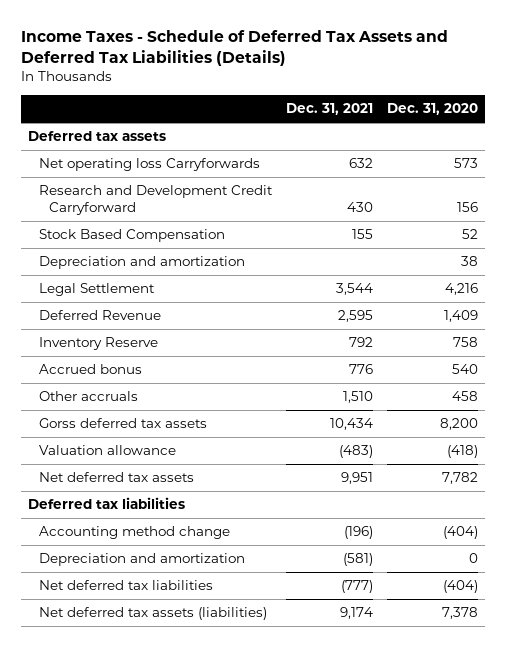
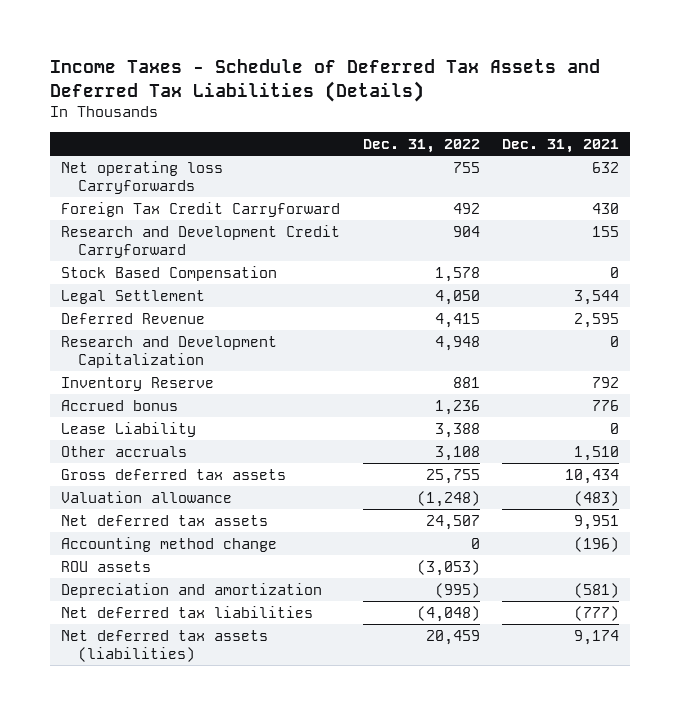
[387,103,479,116] Dec. 31, 2020 -> none
none -> [362,138,480,153] Dec. 31, 2022
[28,131,167,142] Deferred tax assets -> none
[38,256,245,270] Depreciation and amortization -> none
none -> [61,201,341,217] Foreign Tax Credit Carryforward
[346,201,373,212] 430 -> [592,225,620,237] 155
[351,229,373,240] 155 -> [610,266,620,278] 0
none -> [61,335,278,369] Research and Development Capitalization
none -> [61,421,197,437] Lease Liability
[38,418,207,429] Gorss deferred tax assets -> [61,468,287,480] Gross deferred tax assets
[28,497,186,510] Deferred tax liabilities -> none
none -> [61,560,152,572] ROU assets

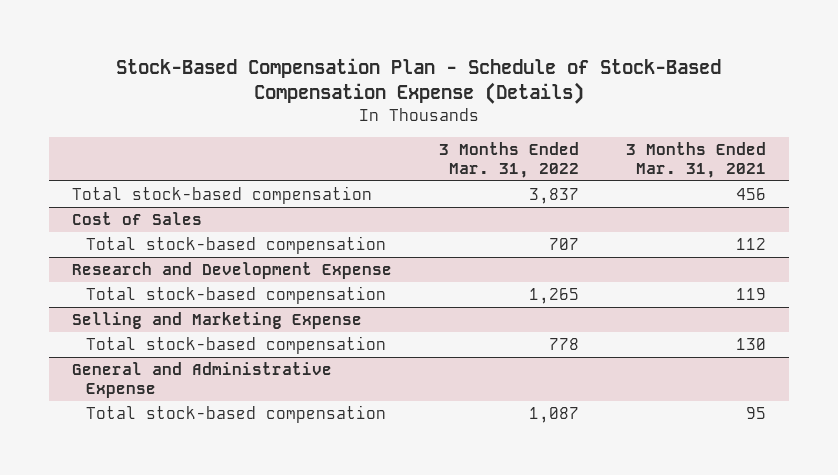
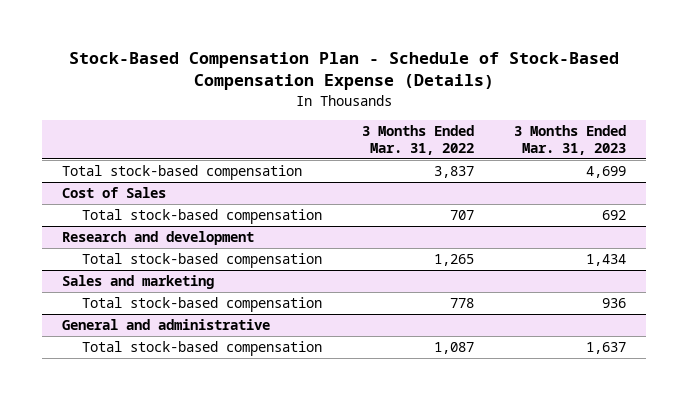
[625,141,766,178] 3 Months Ended Mar. 31, 2021 -> none
none -> [514,125,627,155] 3 Months Ended Mar. 31, 2023
[72,262,393,280] Research and Development Expense -> [62,231,255,246] Research and development
[72,312,363,330] Selling and Marketing Expense -> [62,275,215,290] Sales and marketing
[72,362,333,398] General and Administrative Expense -> [62,319,271,331] General and administrative

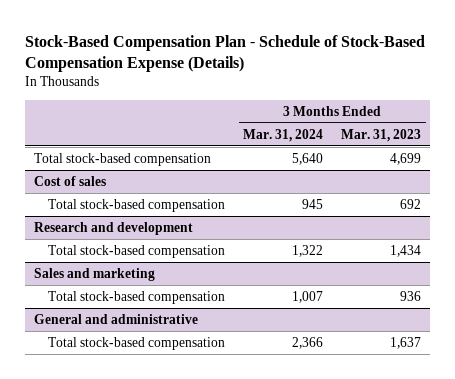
[362,125,475,155] 3 Months Ended Mar. 31, 2022 -> none
none -> [243,128,324,142] Mar. 31, 2024
[62,187,167,199] Cost of Sales -> [34,175,107,186] Cost of sales

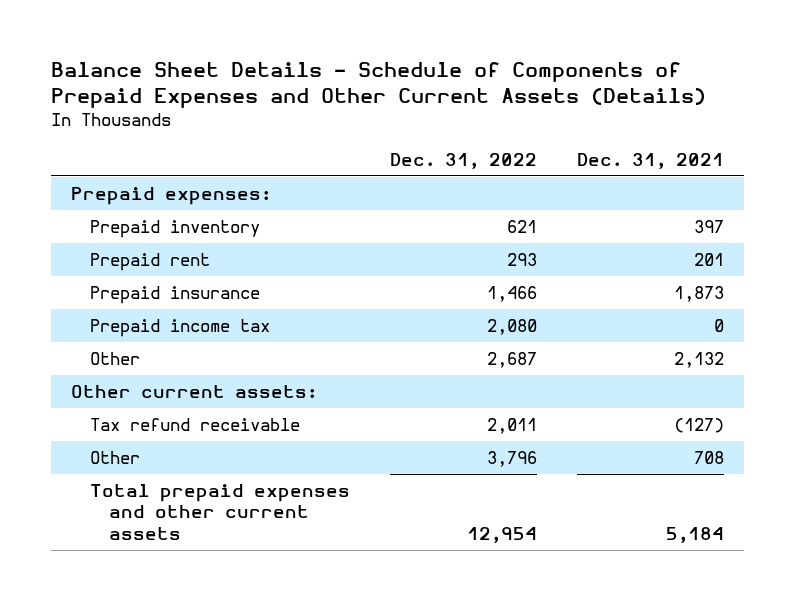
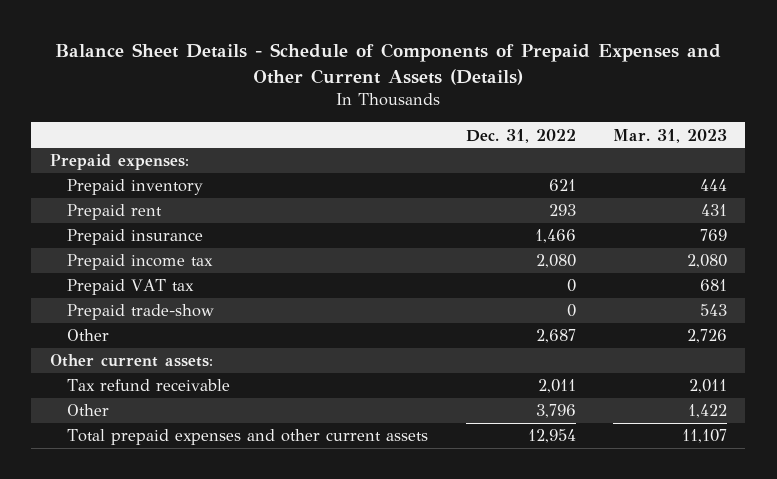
[576,153,724,170] Dec. 31, 2021 -> none
none -> [612,128,727,143] Mar. 31, 2023
none -> [67,279,195,296] Prepaid VAT tax
none -> [67,304,215,321] Prepaid trade-show

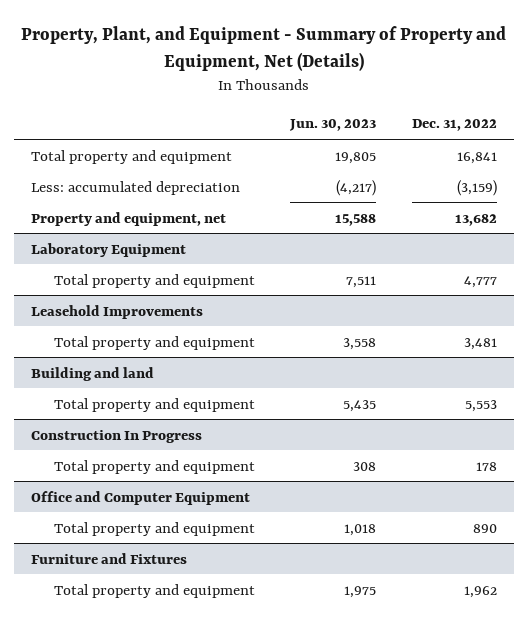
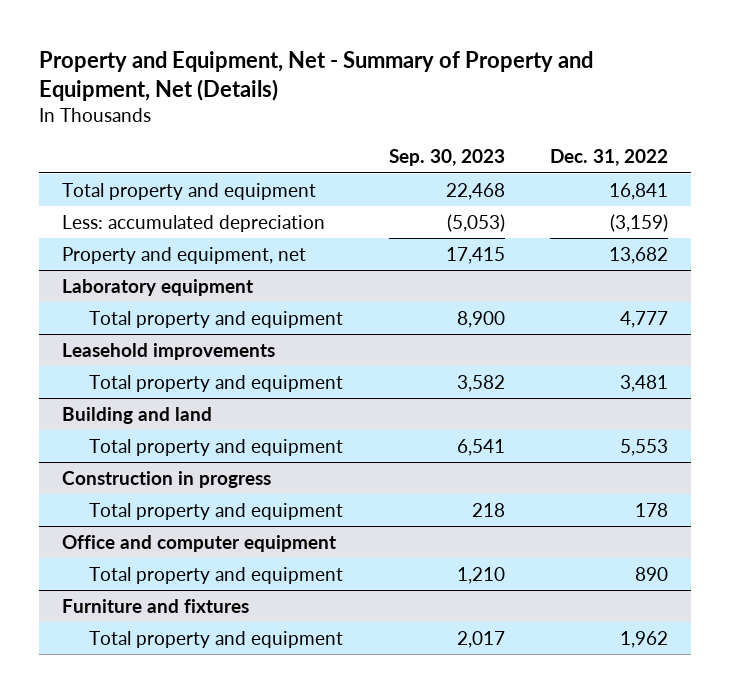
[20,26,506,72] Property, Plant, and Equipment - Summary of Property and Equipment, Net (Details) -> [39,50,594,101] Property and Equipment, Net - Summary of Property and Equipment, Net (Details)
[289,119,377,132] Jun. 30, 2023 -> none
none -> [388,149,505,167] Sep. 30, 2023
[31,242,187,257] Laboratory Equipment -> [62,278,254,296] Laboratory equipment
[31,304,204,319] Leasehold Improvements -> [62,342,276,360] Leasehold improvements
[31,429,203,443] Construction In Progress -> [62,470,272,488] Construction in progress
[31,490,251,505] Office and Computer Equipment -> [62,534,337,552] Office and computer equipment
[31,552,188,564] Furniture and Fixtures -> [62,598,250,613] Furniture and fixtures

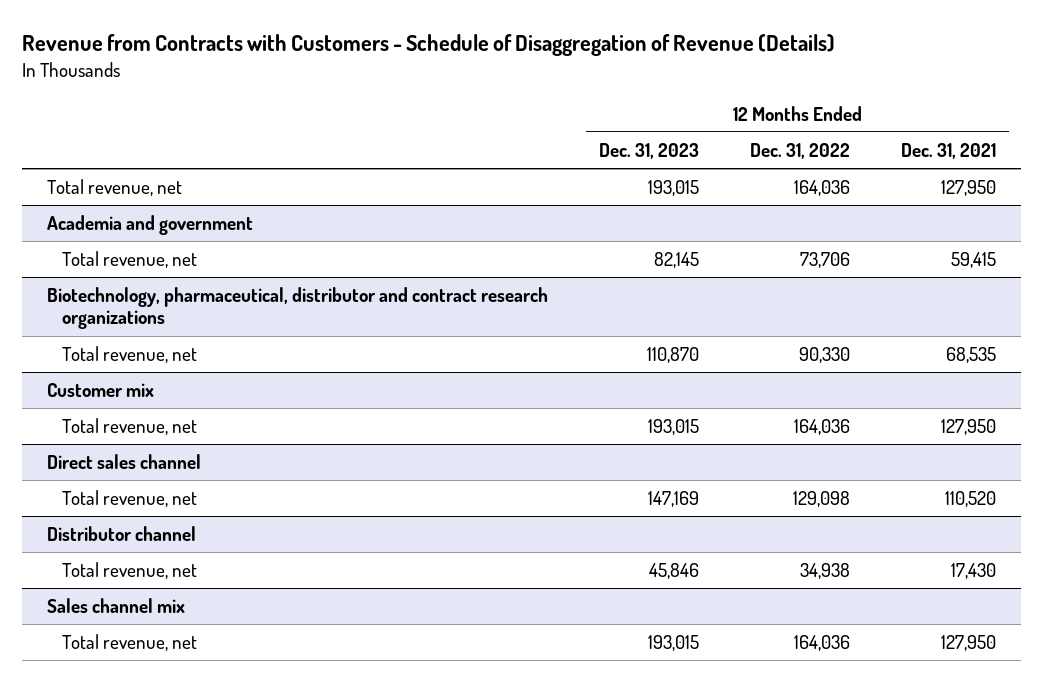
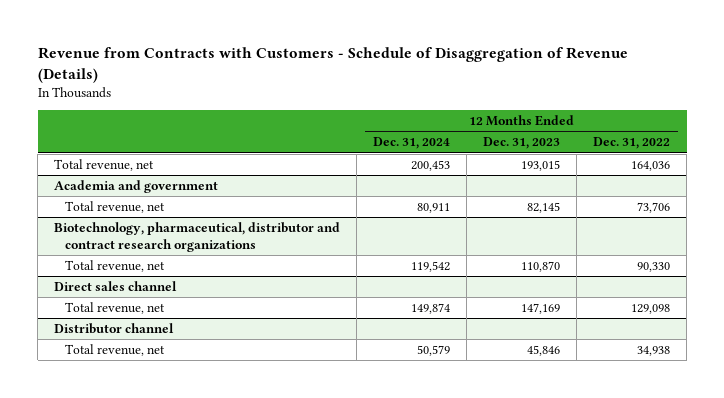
[901,142,997,159] Dec. 31, 2021 -> none
none -> [373,137,451,150] Dec. 31, 2024
[47,383,155,398] Customer mix -> none
[62,418,198,436] Total revenue, net -> none
[47,598,186,614] Sales channel mix -> none
[62,634,198,652] Total revenue, net -> none

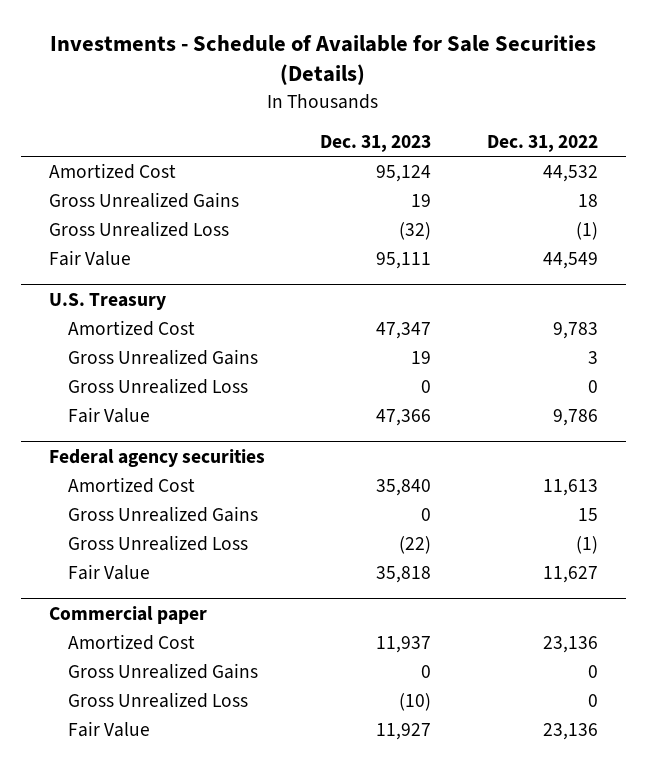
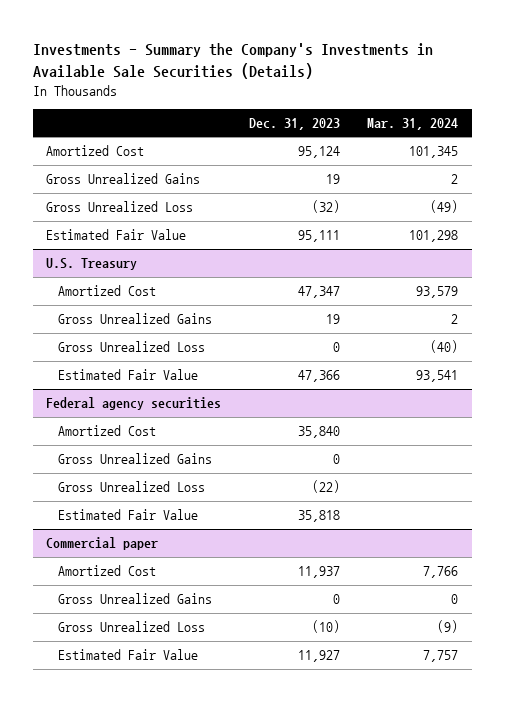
[50,35,597,86] Investments - Schedule of Available for Sale Securities (Details) -> [32,43,433,79] Investments - Summary the Company's Investments in Available Sale Securities (Details)
[487,135,599,153] Dec. 31, 2022 -> none
none -> [367,118,459,131] Mar. 31, 2024
[48,249,131,266] Fair Value -> [46,229,187,241] Estimated Fair Value
[68,406,151,423] Fair Value -> [57,369,198,381] Estimated Fair Value
[68,563,151,580] Fair Value -> [57,509,198,521] Estimated Fair Value
[68,720,151,737] Fair Value -> [57,649,198,661] Estimated Fair Value

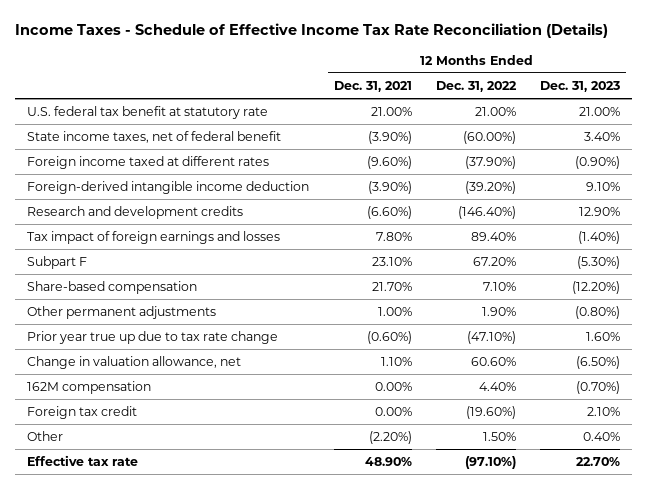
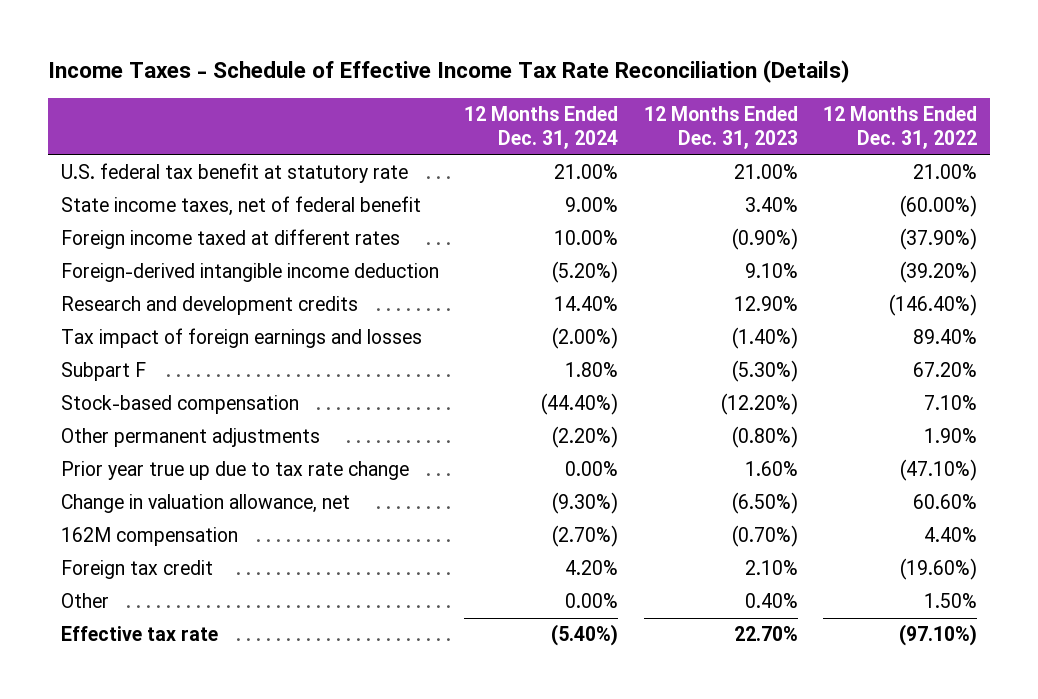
[333,80,412,92] Dec. 31, 2021 -> none
none -> [464,106,619,150] 12 Months Ended Dec. 31, 2024
[27,281,198,295] Share-based compensation -> [60,395,299,415] Stock-based compensation

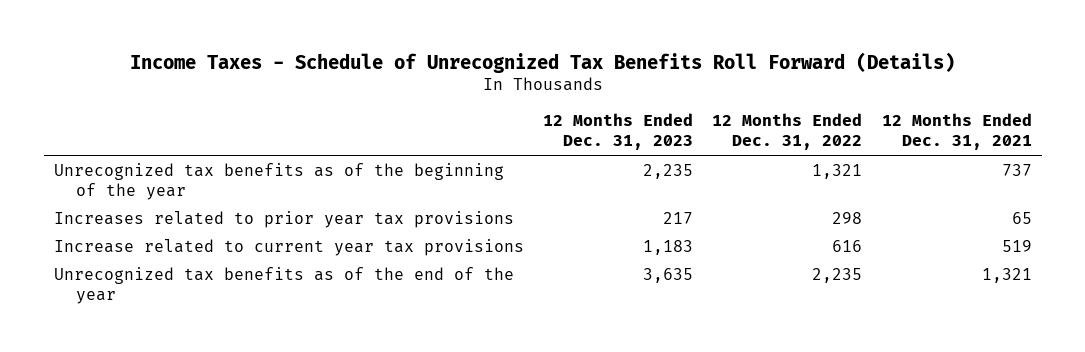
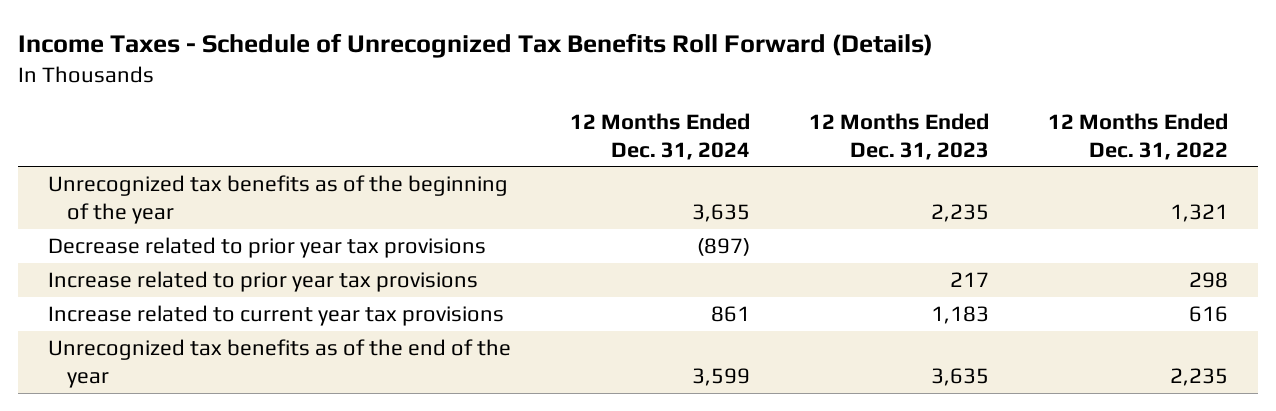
[881,113,1032,151] 12 Months Ended Dec. 31, 2021 -> none
none -> [569,112,750,160] 12 Months Ended Dec. 31, 2024
none -> [47,237,486,259] Decrease related to prior year tax provisions
[53,210,514,228] Increases related to prior year tax provisions -> [47,271,478,293] Increase related to prior year tax provisions

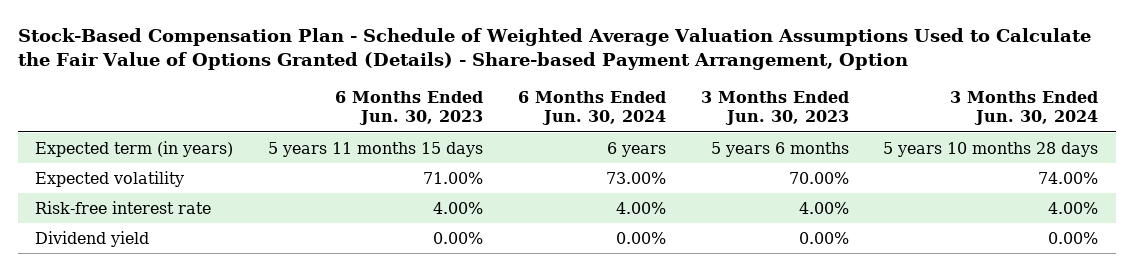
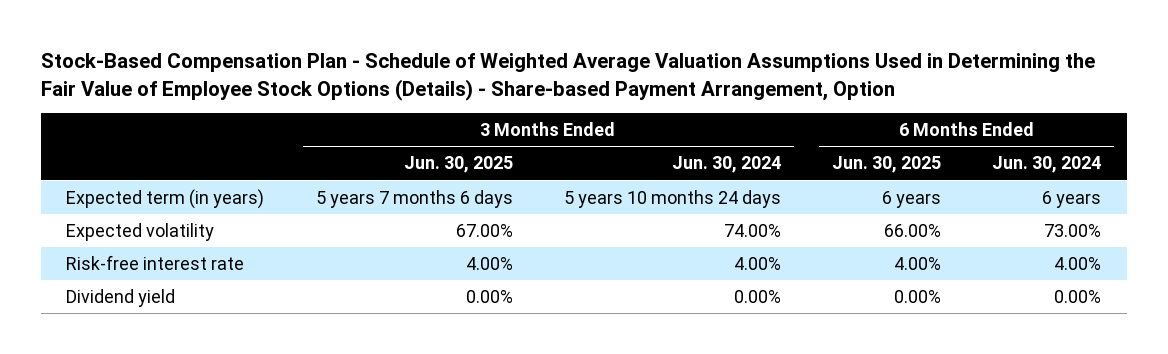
[17,27,1091,71] Stock-Based Compensation Plan - Schedule of Weighted Average Valuation Assumptions Used to Calculate the Fair Value of Options Granted (Details) - Share-based Payment Arrangement, Option -> [40,53,1095,101] Stock-Based Compensation Plan - Schedule of Weighted Average Valuation Assumptions Used in Determining the Fair Value of Employee Stock Options (Details) - Share-based Payment Arrangement, Option
[334,90,483,126] 6 Months Ended Jun. 30, 2023 -> none
[700,90,849,126] 3 Months Ended Jun. 30, 2023 -> none
none -> [403,156,513,174] Jun. 30, 2025
none -> [832,156,942,174] Jun. 30, 2025
[883,141,1099,157] 5 years 10 months 28 days -> [563,189,781,208] 5 years 10 months 24 days

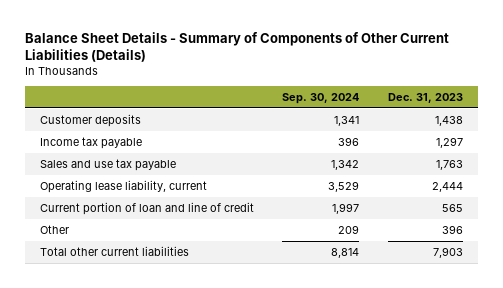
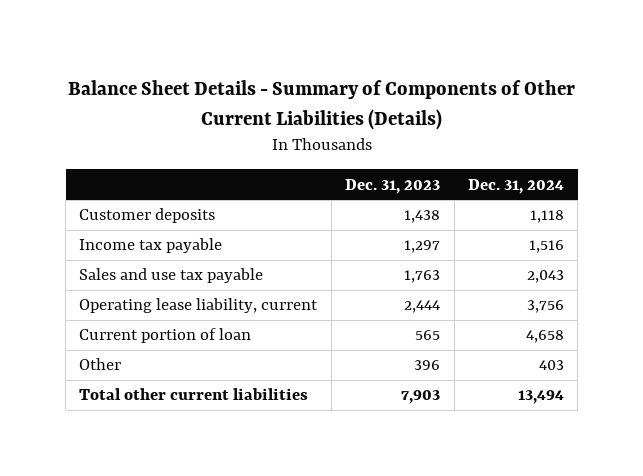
[282,93,360,105] Sep. 30, 2024 -> none
none -> [467,178,564,194] Dec. 31, 2024
[39,201,254,215] Current portion of loan and line of credit -> [79,328,252,344] Current portion of loan

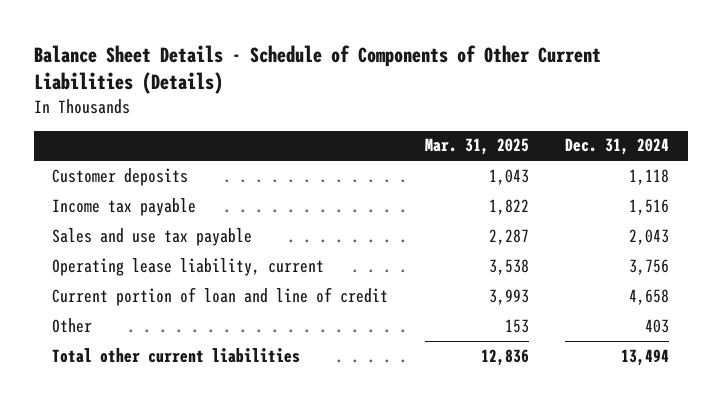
[67,80,575,130] Balance Sheet Details - Summary of Components of Other Current Liabilities (Details) -> [34,44,602,94] Balance Sheet Details - Schedule of Components of Other Current Liabilities (Details)
[345,178,441,194] Dec. 31, 2023 -> none
none -> [424,138,529,156] Mar. 31, 2025
[79,328,252,344] Current portion of loan -> [52,286,389,306] Current portion of loan and line of credit

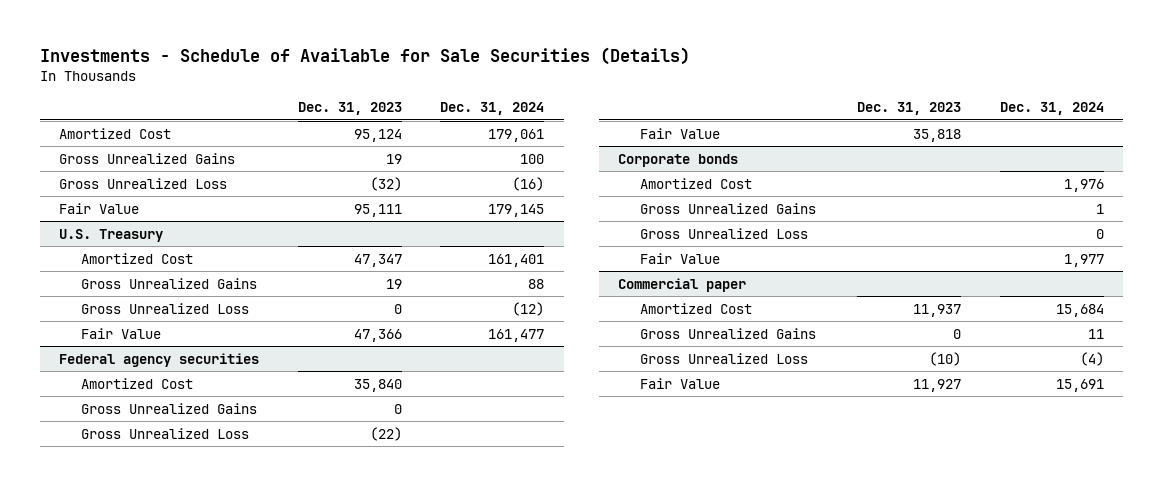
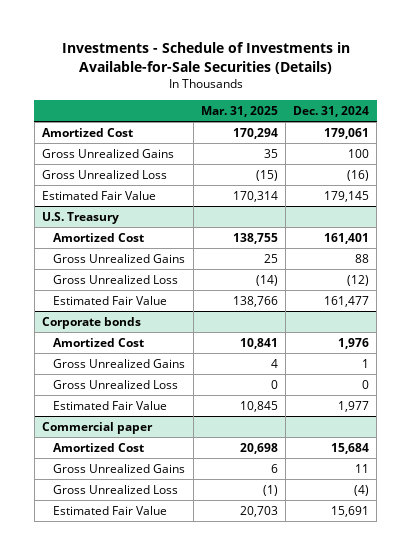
[39,46,690,65] Investments - Schedule of Available for Sale Securities (Details) -> [61,42,350,74] Investments - Schedule of Investments in Available-for-Sale Securities (Details)
[297,102,402,116] Dec. 31, 2023 -> none
none -> [200,105,278,117] Mar. 31, 2025
[58,202,139,214] Fair Value -> [42,190,157,200] Estimated Fair Value
[58,352,259,367] Federal agency securities -> none
[80,377,193,389] Amortized Cost -> none
[80,402,257,414] Gross Unrealized Gains -> none
[80,427,249,439] Gross Unrealized Loss -> none
[640,127,721,139] Fair Value -> none
[80,327,161,339] Fair Value -> [53,295,168,305] Estimated Fair Value
[640,252,721,264] Fair Value -> [53,400,168,410] Estimated Fair Value
[640,377,721,389] Fair Value -> [53,505,168,515] Estimated Fair Value

